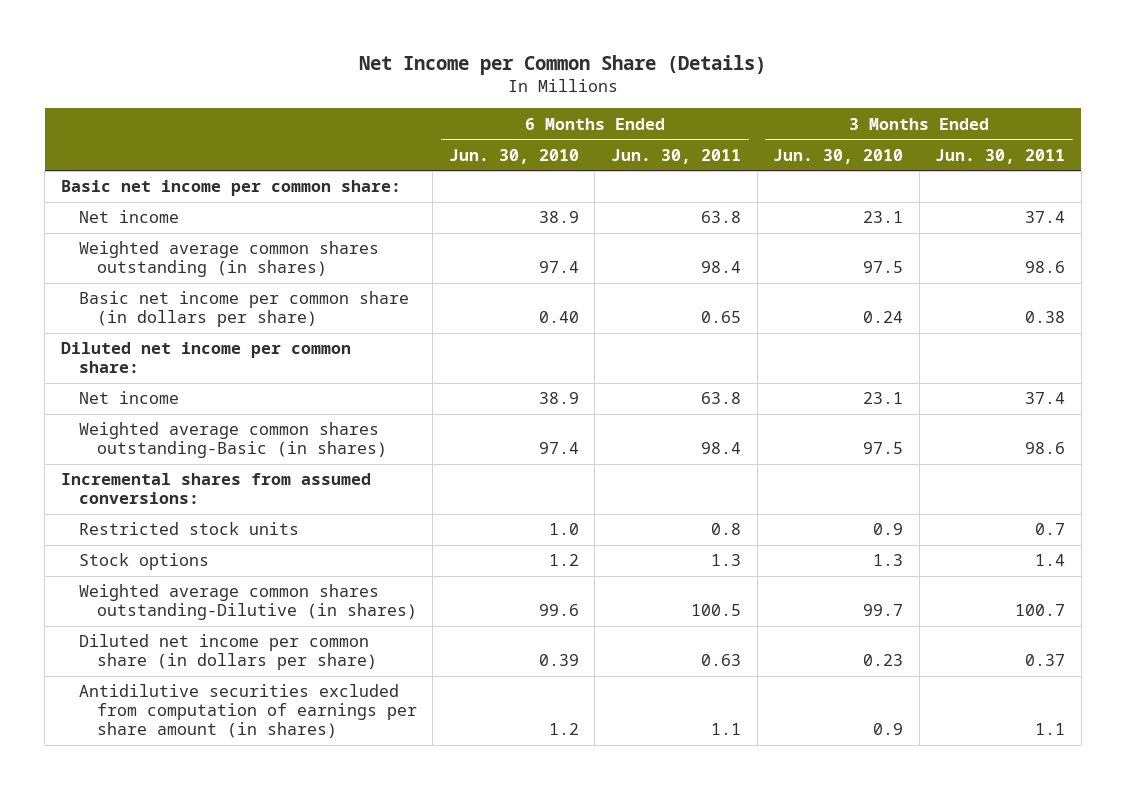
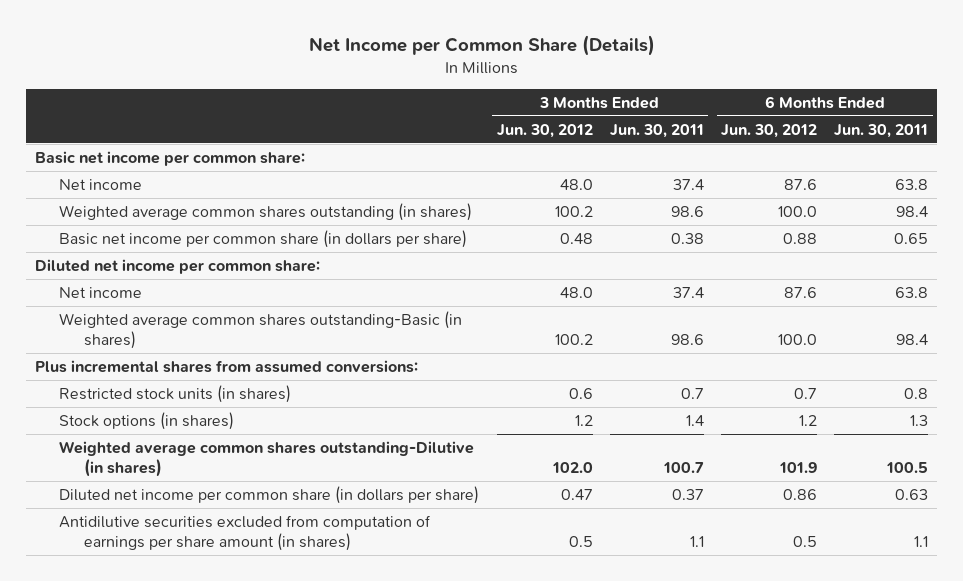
[448,148,579,164] Jun. 30, 2010 -> none
[773,148,904,164] Jun. 30, 2010 -> none
none -> [496,123,593,138] Jun. 30, 2012
none -> [721,123,818,138] Jun. 30, 2012
[60,473,371,505] Incremental shares from assumed conversions: -> [34,359,418,373] Plus incremental shares from assumed conversions:
[78,522,299,536] Restricted stock units -> [59,384,292,403] Restricted stock units (in shares)
[78,553,209,571] Stock options -> [59,411,235,430] Stock options (in shares)

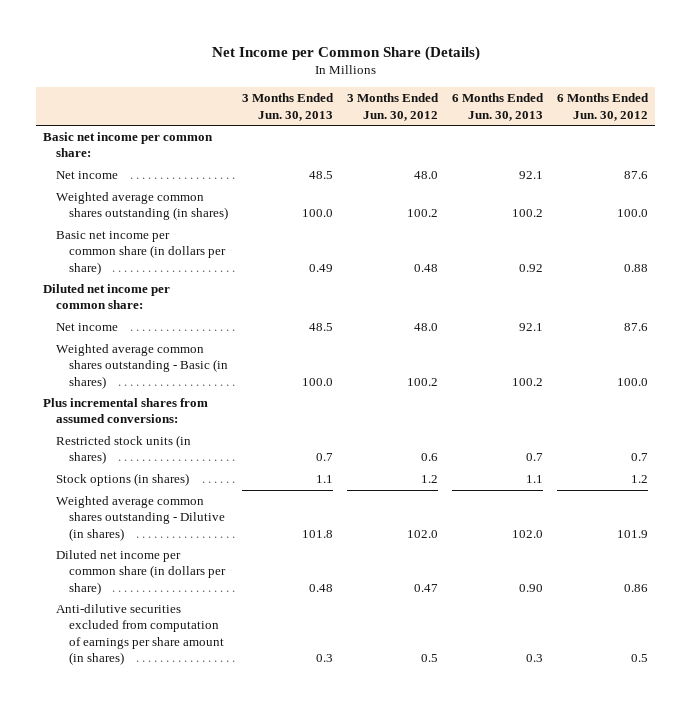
[609,123,704,138] Jun. 30, 2011 -> none
[834,123,929,138] Jun. 30, 2011 -> none
none -> [242,93,335,121] 3 Months Ended Jun. 30, 2013
none -> [452,93,545,121] 6 Months Ended Jun. 30, 2013
[59,310,463,350] Weighted average common shares outstanding-Basic (in shares) -> [56,344,229,389] Weighted average common shares outstanding - Basic (in shares)
[59,440,475,478] Weighted average common shares outstanding-Dilutive (in shares) -> [56,496,226,541] Weighted average common shares outstanding - Dilutive (in shares)
[59,514,432,552] Antidilutive securities excluded from computation of earnings per share amount (in shares) -> [56,604,225,665] Anti-dilutive securities excluded from computation of earnings per share amount (in shares)

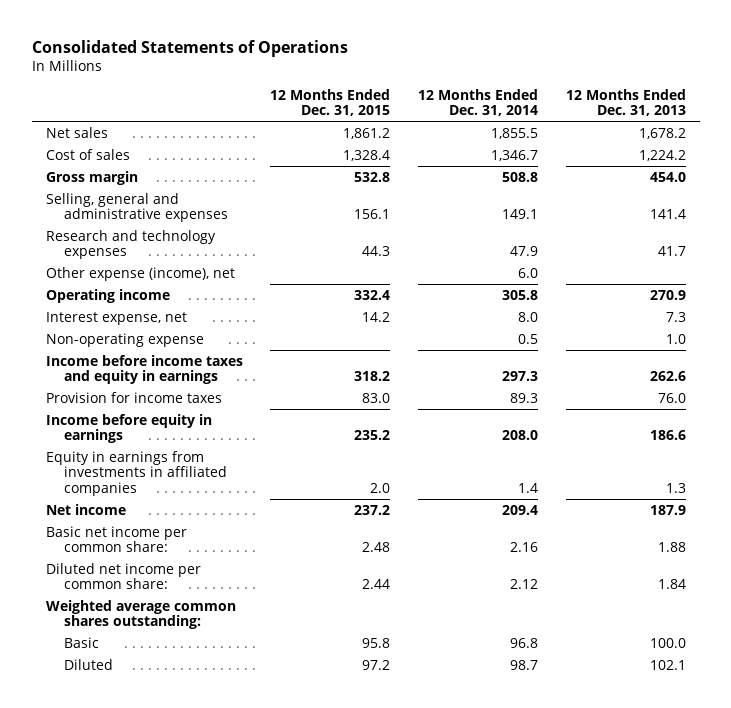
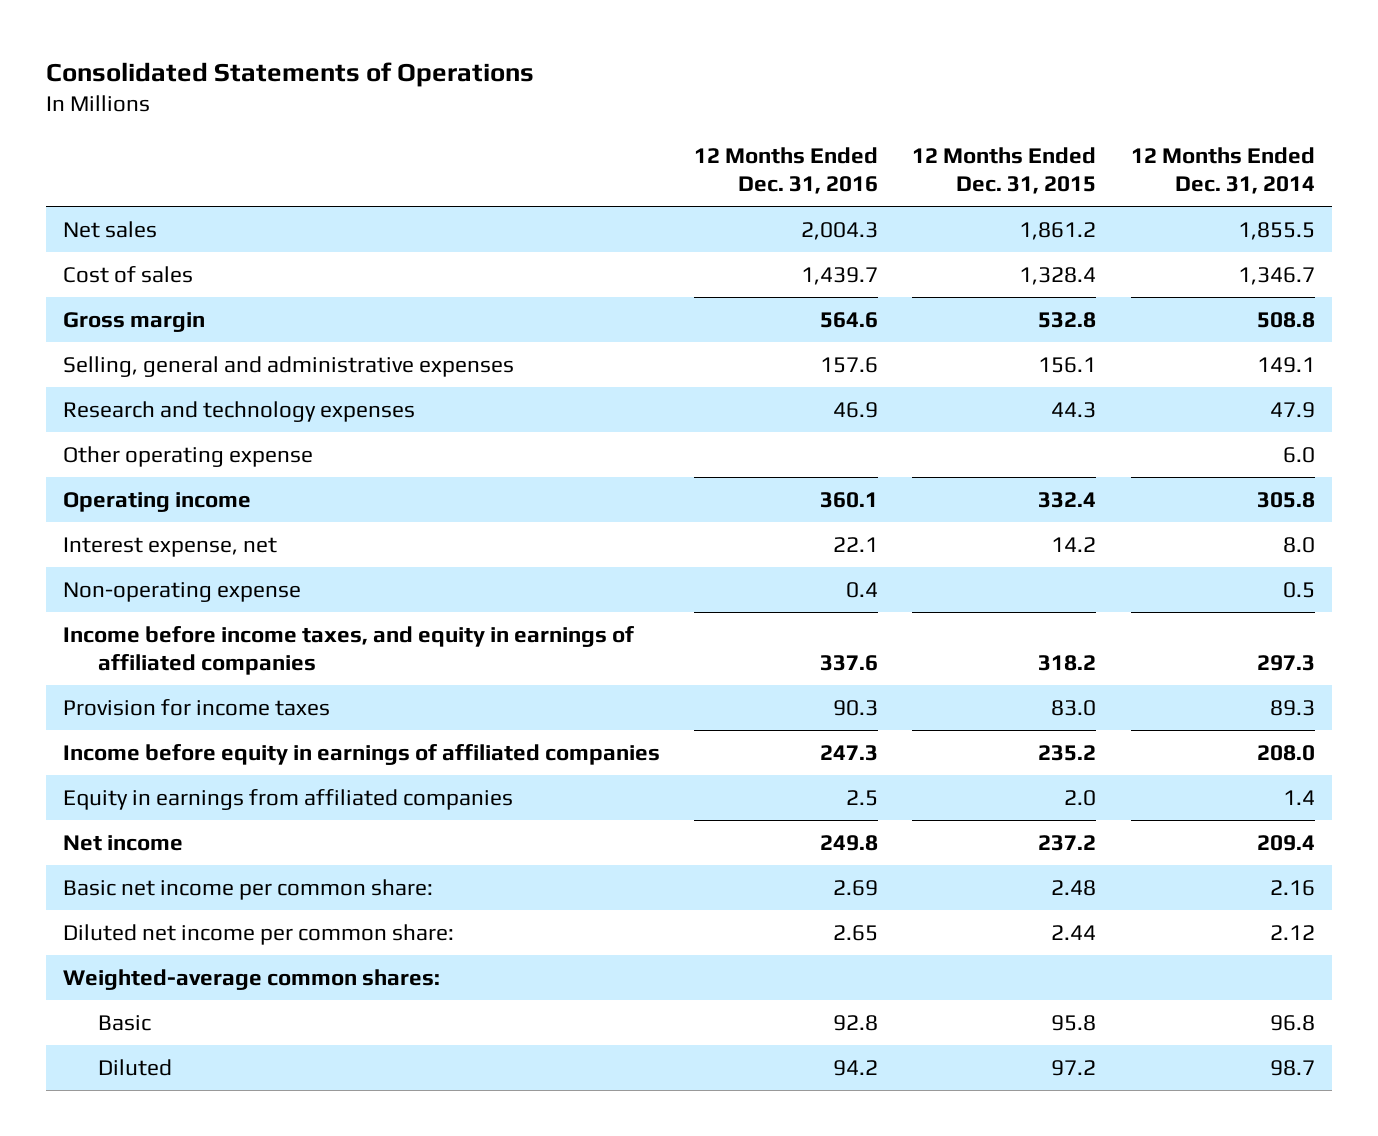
[565,88,686,117] 12 Months Ended Dec. 31, 2013 -> none
none -> [694,147,879,195] 12 Months Ended Dec. 31, 2016
[45,266,235,281] Other expense (income), net -> none
none -> [62,445,313,467] Other operating expense
[45,354,243,385] Income before income taxes and equity in earnings -> [62,625,634,675] Income before income taxes, and equity in earnings of affiliated companies
[45,413,212,444] Income before equity in earnings -> [62,743,660,765] Income before equity in earnings of affiliated companies
[45,450,228,496] Equity in earnings from investments in affiliated companies -> [62,788,513,810] Equity in earnings from affiliated companies
[45,599,236,630] Weighted average common shares outstanding: -> [62,968,440,990] Weighted-average common shares:

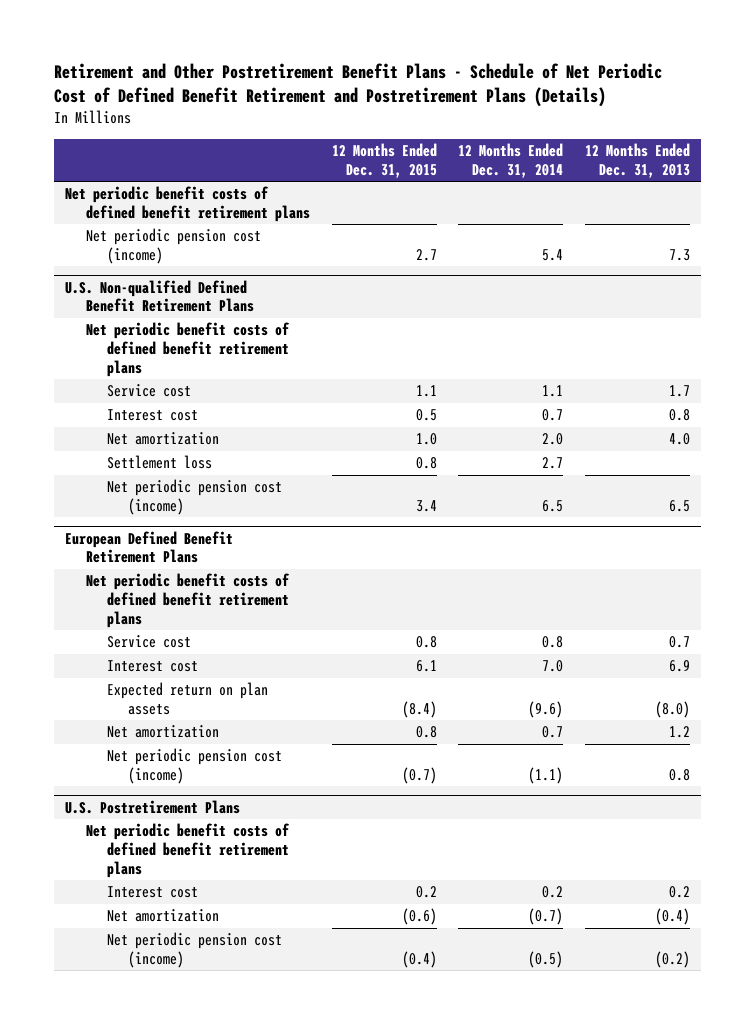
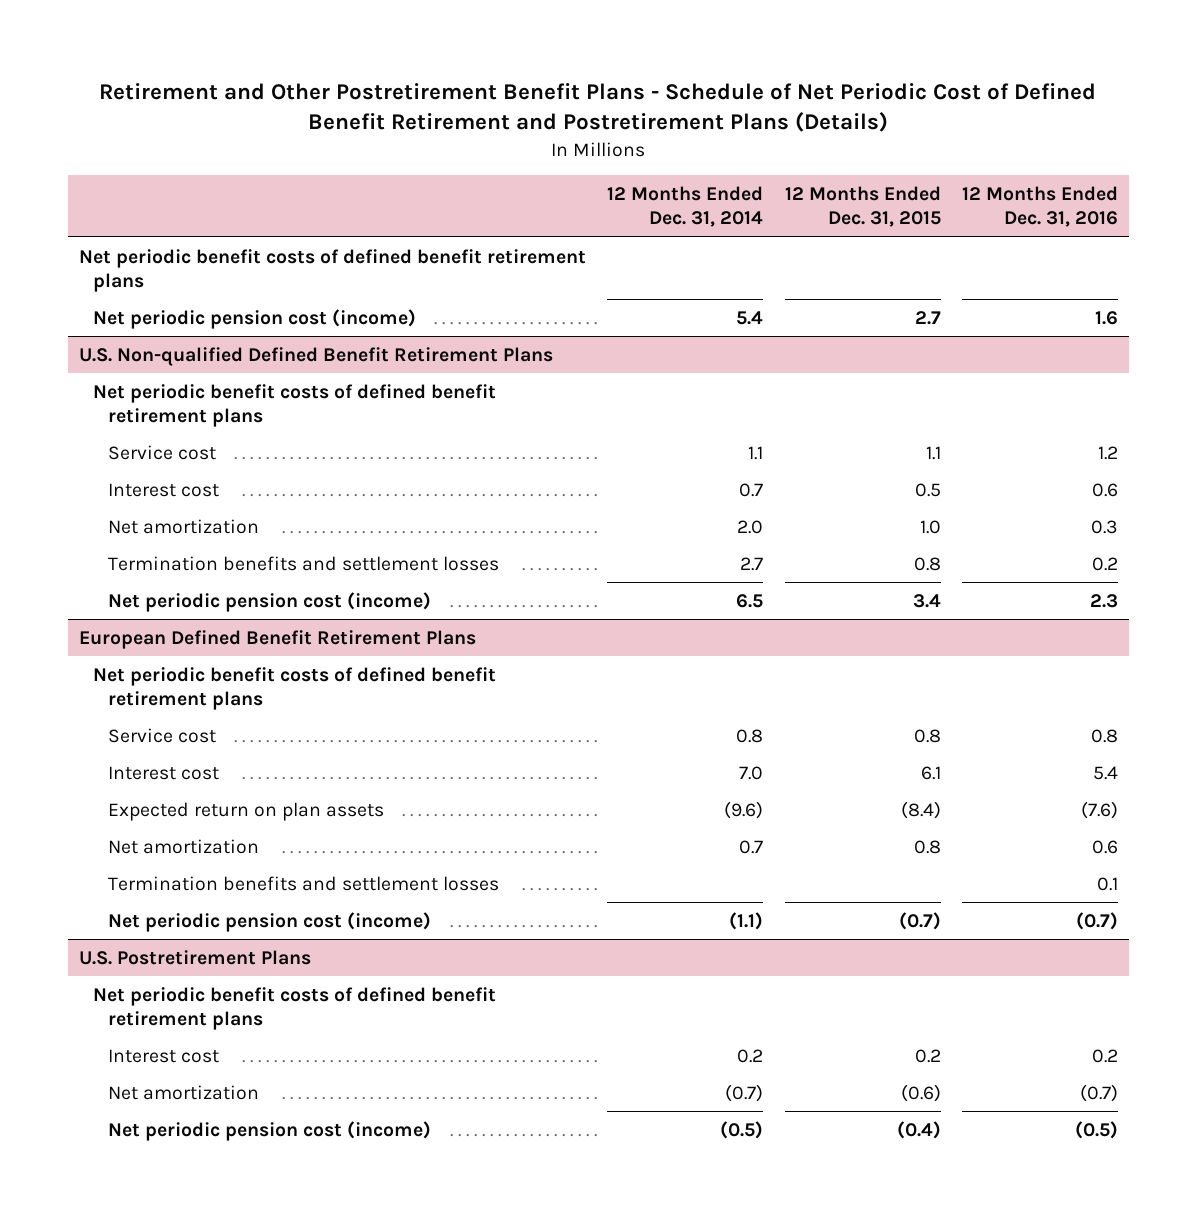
[584,143,690,178] 12 Months Ended Dec. 31, 2013 -> none
none -> [961,186,1118,228] 12 Months Ended Dec. 31, 2016
[107,455,213,470] Settlement loss -> [108,555,500,571] Termination benefits and settlement losses
none -> [108,875,500,891] Termination benefits and settlement losses

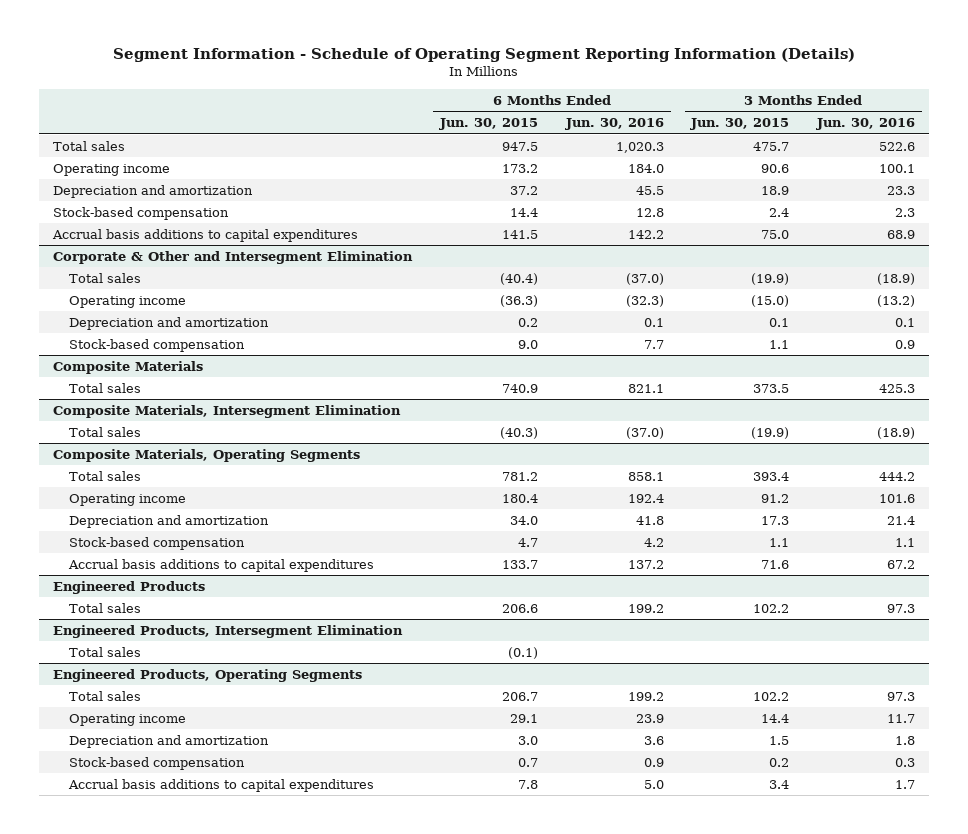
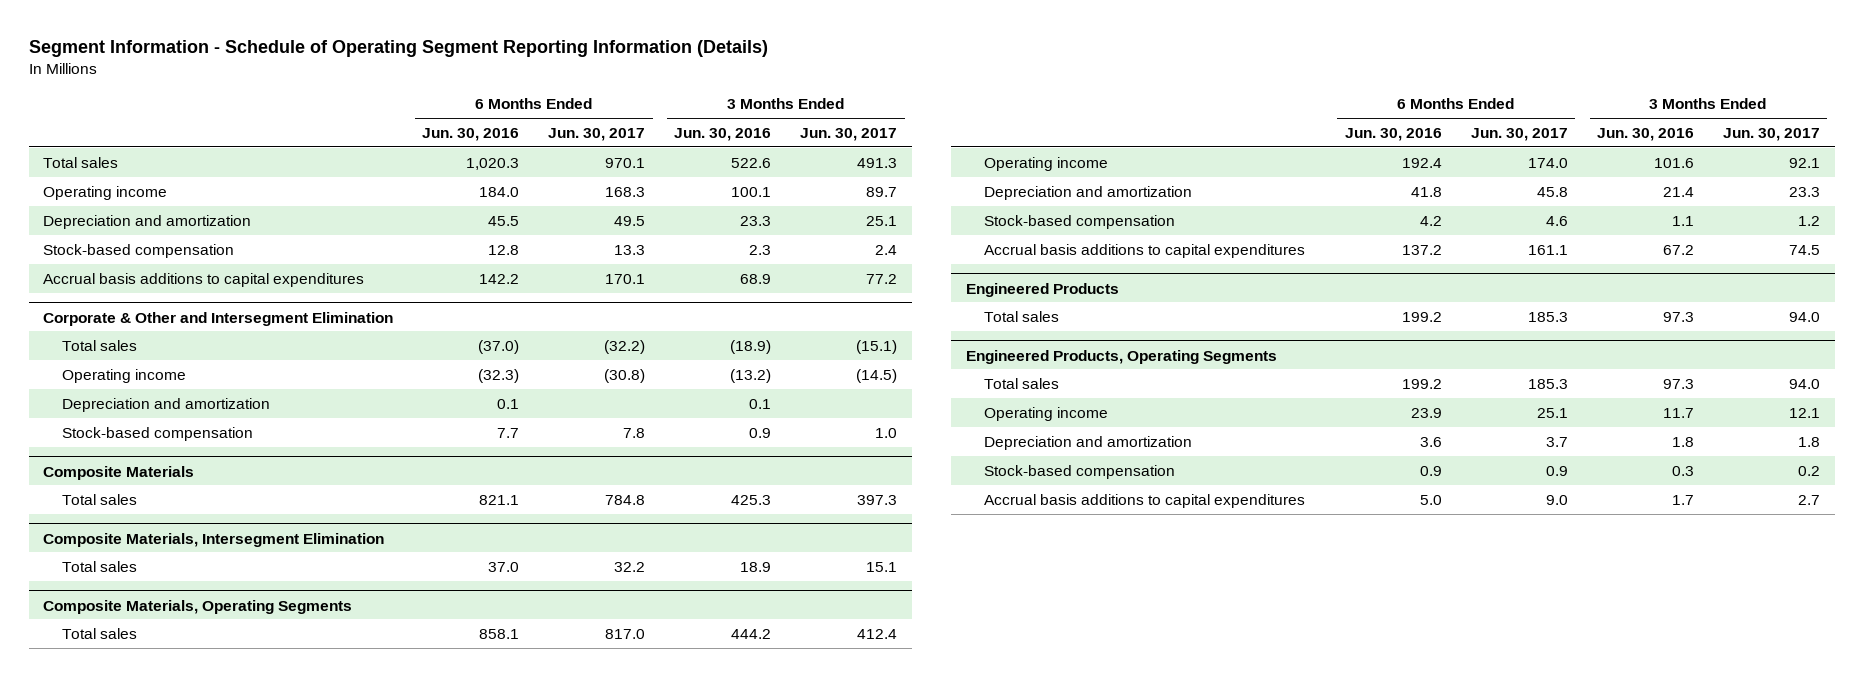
[438,118,538,131] Jun. 30, 2015 -> none
[690,118,790,131] Jun. 30, 2015 -> none
none -> [548,127,646,141] Jun. 30, 2017
none -> [800,127,898,141] Jun. 30, 2017
[625,426,664,439] (37.0) -> [488,561,520,572] 37.0
[877,426,916,439] (18.9) -> [740,561,772,572] 18.9
[53,624,404,638] Engineered Products, Intersegment Elimination -> none
[68,646,141,657] Total sales -> none

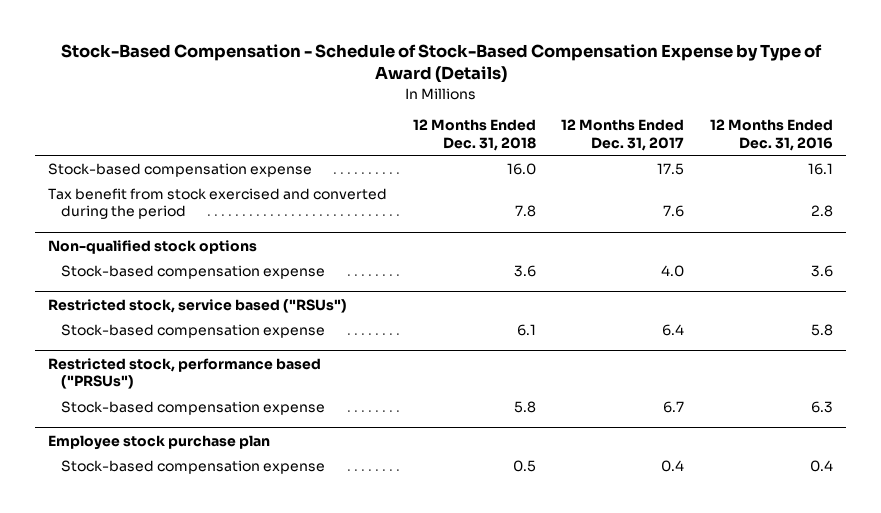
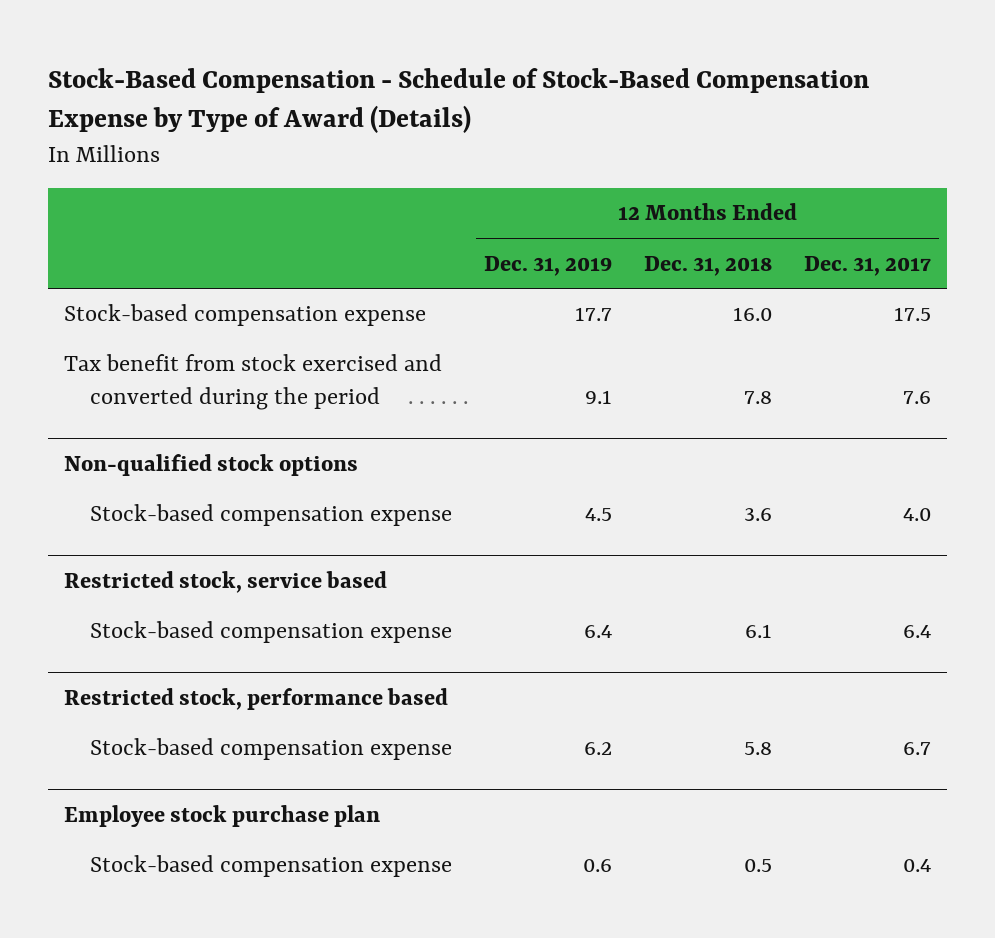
[710,119,834,152] 12 Months Ended Dec. 31, 2016 -> none
none -> [484,255,613,276] Dec. 31, 2019
[48,298,348,313] Restricted stock, service based ("RSUs") -> [63,570,387,593] Restricted stock, service based
[48,357,322,390] Restricted stock, performance based ("PRSUs") -> [63,687,448,710] Restricted stock, performance based

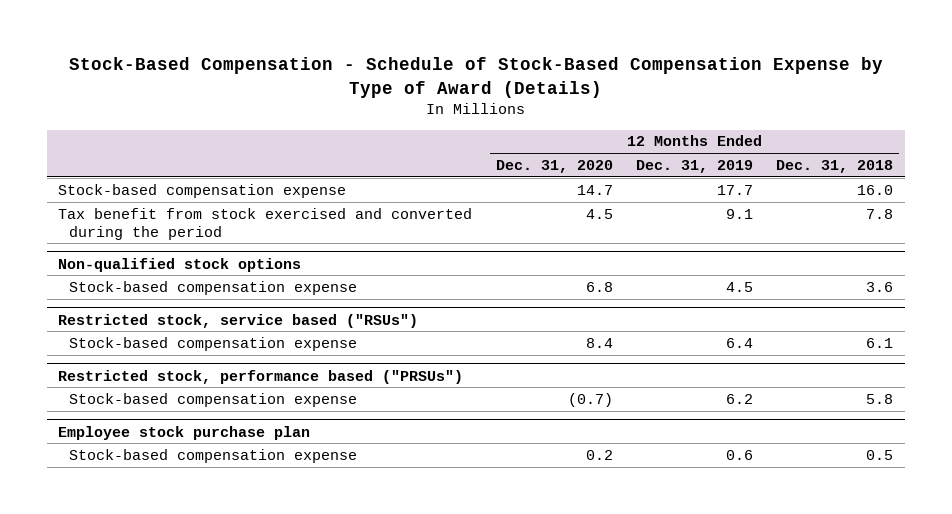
[804,255,932,276] Dec. 31, 2017 -> none
none -> [495,159,613,173] Dec. 31, 2020
[63,570,387,593] Restricted stock, service based -> [58,313,419,328] Restricted stock, service based ("RSUs")
[63,687,448,710] Restricted stock, performance based -> [58,369,464,384] Restricted stock, performance based ("PRSUs")

